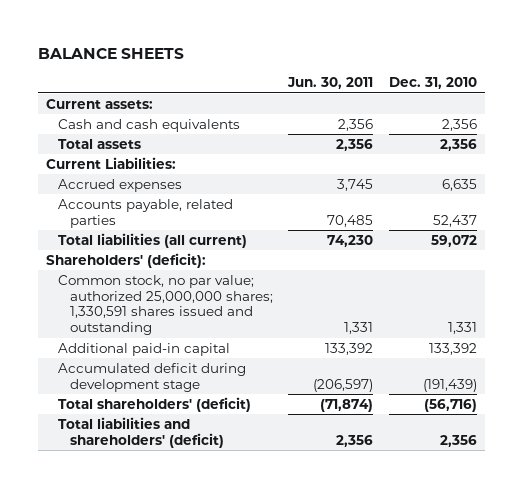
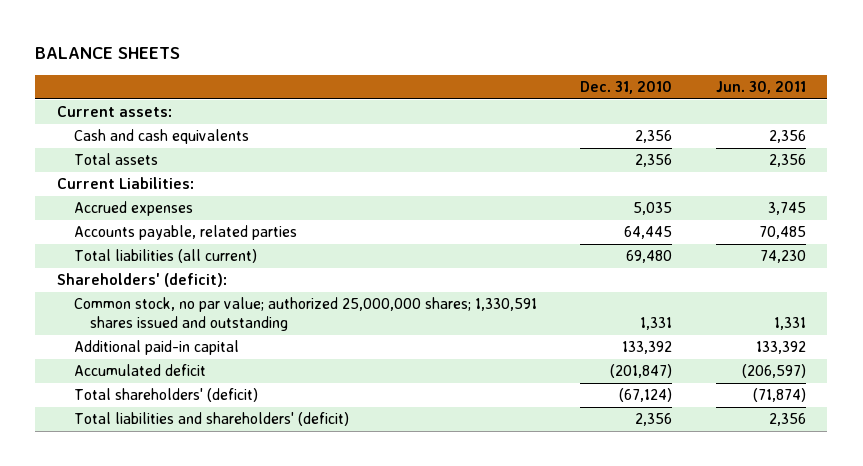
[441,178,477,191] 6,635 -> [633,202,673,216] 5,035
[432,214,477,227] 52,437 -> [624,226,673,240] 64,445
[430,234,477,247] 59,072 -> [626,250,673,264] 69,480
[57,362,246,392] Accumulated deficit during development stage -> [73,364,206,377] Accumulated deficit
[422,378,477,392] (191,439) -> [610,364,673,379] (201,847)
[423,398,477,412] (56,716) -> [619,388,673,403] (67,124)

